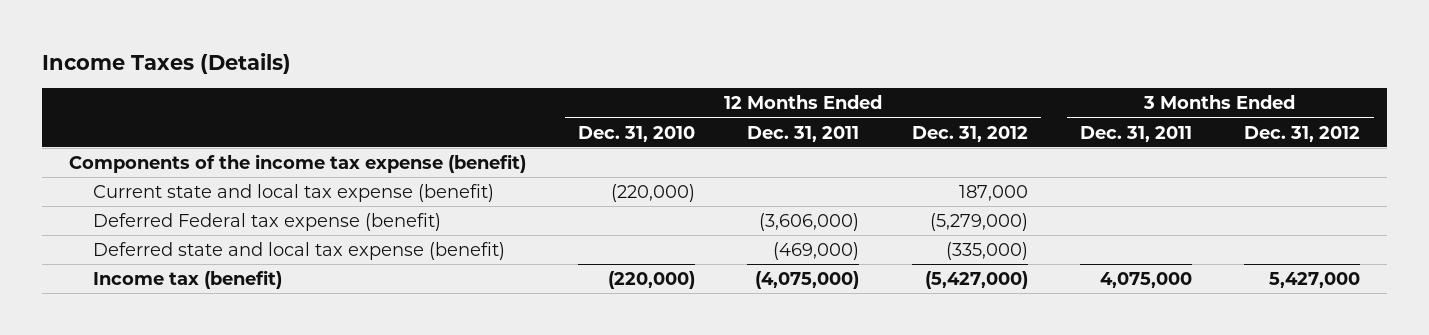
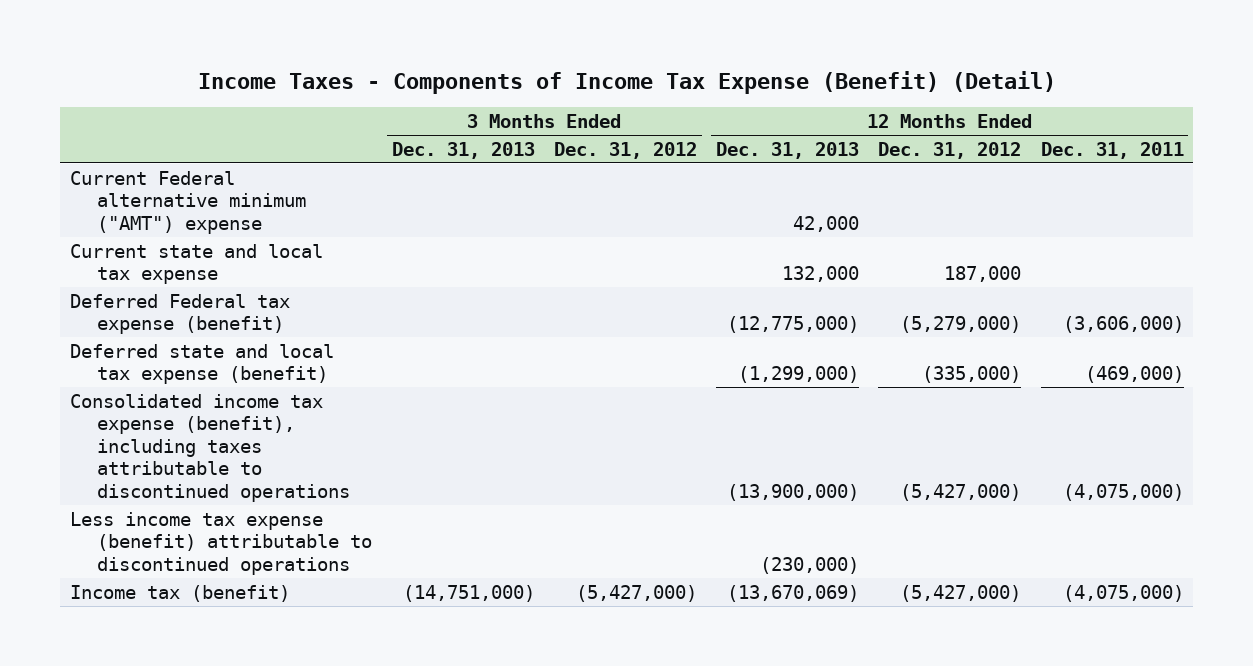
[42,53,292,75] Income Taxes (Details) -> [197,70,1056,94] Income Taxes - Components of Income Tax Expense (Benefit) (Detail)
[577,125,695,142] Dec. 31, 2010 -> none
[1080,125,1193,142] Dec. 31, 2011 -> none
none -> [391,141,535,159] Dec. 31, 2013
none -> [716,141,860,159] Dec. 31, 2013
[68,153,526,173] Components of the income tax expense (benefit) -> none
none -> [69,170,307,234] Current Federal alternative minimum ("AMT") expense
[92,183,494,202] Current state and local tax expense (benefit) -> [69,243,323,285] Current state and local tax expense
none -> [69,393,351,502] Consolidated income tax expense (benefit), including taxes attributable to discontinued operations
none -> [69,511,373,575] Less income tax expense (benefit) attributable to discontinued operations
[1269,271,1361,288] 5,427,000 -> [575,584,697,602] (5,427,000)

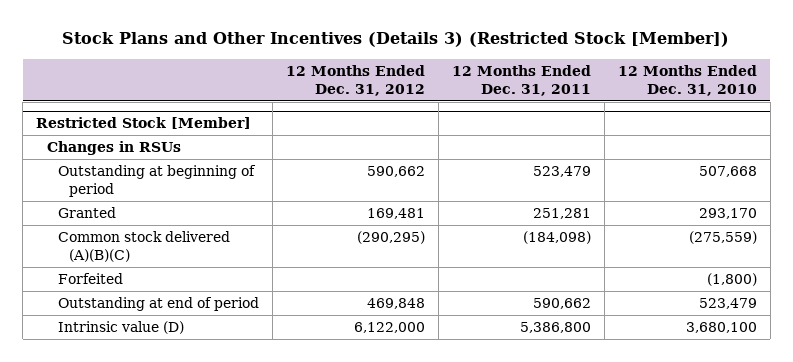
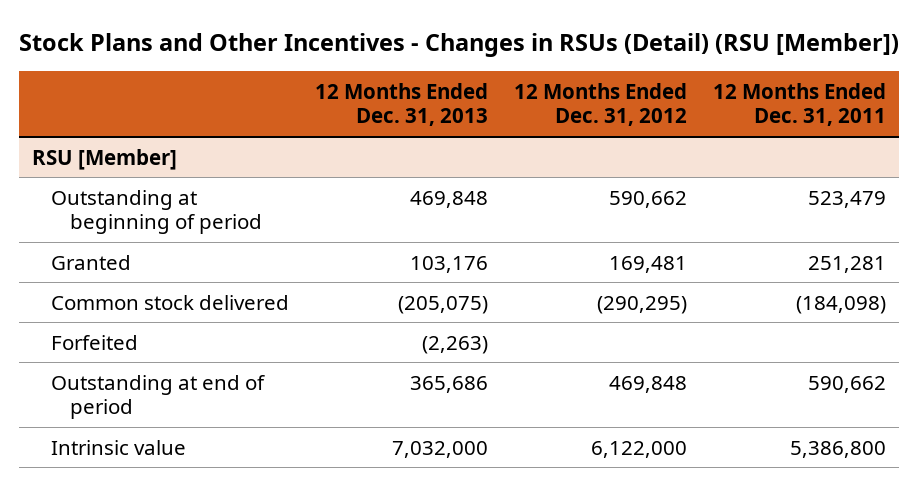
[62,32,730,48] Stock Plans and Other Incentives (Details 3) (Restricted Stock [Member]) -> [18,32,899,57] Stock Plans and Other Incentives - Changes in RSUs (Detail) (RSU [Member])
[617,64,757,97] 12 Months Ended Dec. 31, 2010 -> none
none -> [314,82,488,127] 12 Months Ended Dec. 31, 2013
[36,117,252,130] Restricted Stock [Member] -> none
[47,141,182,156] Changes in RSUs -> none
none -> [31,148,177,170] RSU [Member]
[58,231,231,263] Common stock delivered (A)(B)(C) -> [50,294,289,310] Common stock delivered
[58,321,185,335] Intrinsic value (D) -> [50,439,186,455] Intrinsic value

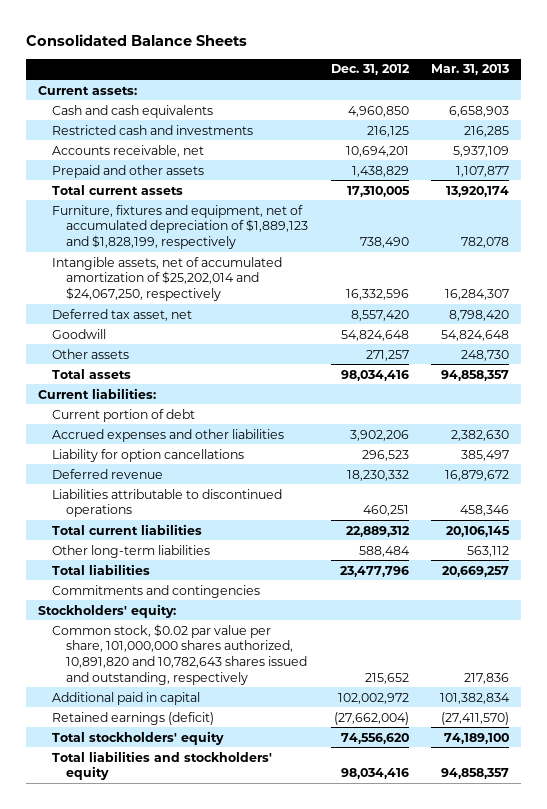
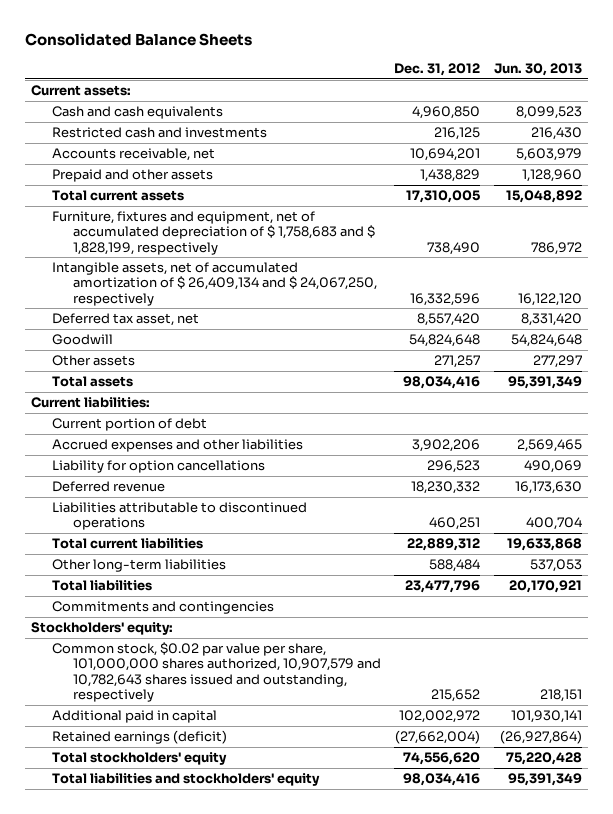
[431,64,510,76] Mar. 31, 2013 -> none
none -> [493,63,582,77] Jun. 30, 2013
[51,204,308,249] Furniture, fixtures and equipment, net of accumulated depreciation of $1,889,123 and $1,828,199, respectively -> [52,211,376,255] Furniture, fixtures and equipment, net of accumulated depreciation of $ 1,758,683 and $ 1,828,199, respectively
[51,256,282,301] Intangible assets, net of accumulated amortization of $25,202,014 and $24,067,250, respectively -> [52,262,378,306] Intangible assets, net of accumulated amortization of $ 26,409,134 and $ 24,067,250, respectively
[51,623,307,685] Common stock, $0.02 par value per share, 101,000,000 shares authorized, 10,891,820 and 10,782,643 shares issued and outstanding, respectively -> [52,642,382,703] Common stock, $0.02 par value per share, 101,000,000 shares authorized, 10,907,579 and 10,782,643 shares issued and outstanding, respectively

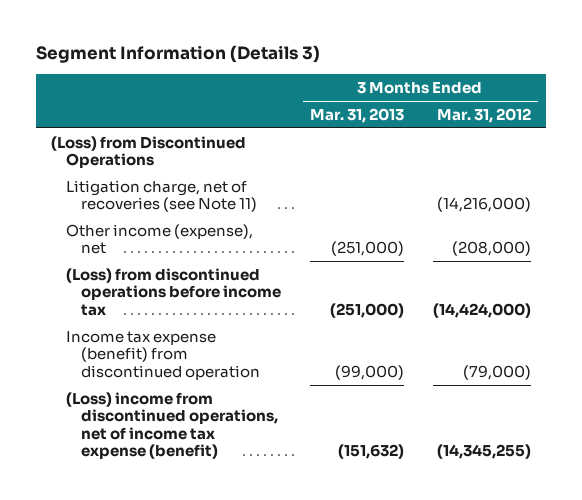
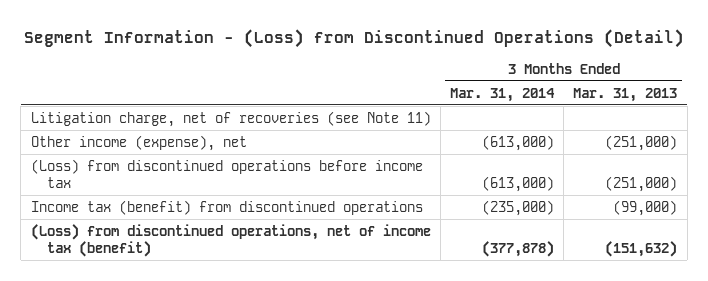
[36,45,321,64] Segment Information (Details 3) -> [24,28,685,48] Segment Information - (Loss) from Discontinued Operations (Detail)
[437,107,532,123] Mar. 31, 2012 -> none
none -> [450,87,556,102] Mar. 31, 2014
[50,135,246,169] (Loss) from Discontinued Operations -> none
[65,330,260,380] Income tax expense (benefit) from discontinued operation -> [30,199,423,215] Income tax (benefit) from discontinued operations
[65,391,278,460] (Loss) income from discontinued operations, net of income tax expense (benefit) -> [30,223,431,258] (Loss) from discontinued operations, net of income tax (benefit)

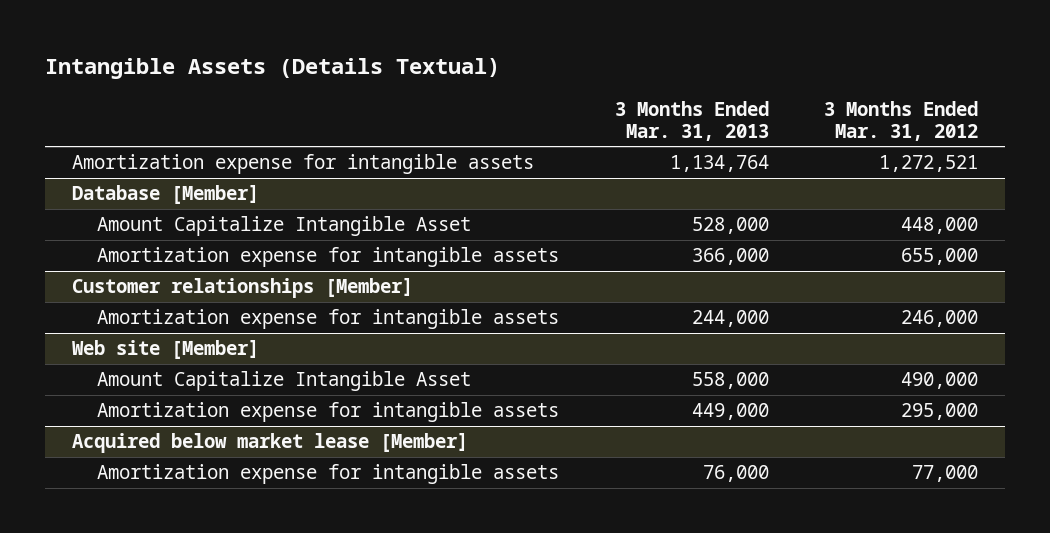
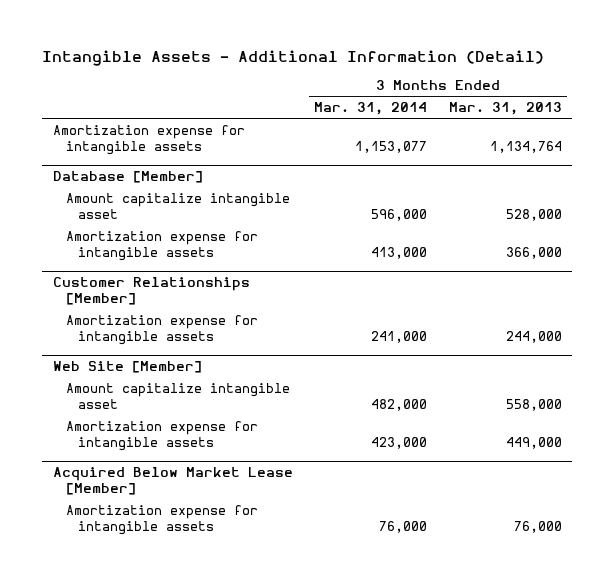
[44,58,500,80] Intangible Assets (Details Textual) -> [42,49,545,66] Intangible Assets - Additional Information (Detail)
[823,100,978,141] 3 Months Ended Mar. 31, 2012 -> none
none -> [314,102,428,116] Mar. 31, 2014
[97,216,472,237] Amount Capitalize Intangible Asset -> [65,192,290,220] Amount capitalize intangible asset
[72,278,414,299] Customer relationships [Member] -> [52,276,250,306] Customer Relationships [Member]
[72,340,260,360] Web site [Member] -> [52,360,202,373] Web Site [Member]
[97,371,472,392] Amount Capitalize Intangible Asset -> [65,382,290,410] Amount capitalize intangible asset
[72,433,469,454] Acquired below market lease [Member] -> [52,466,293,496] Acquired Below Market Lease [Member]

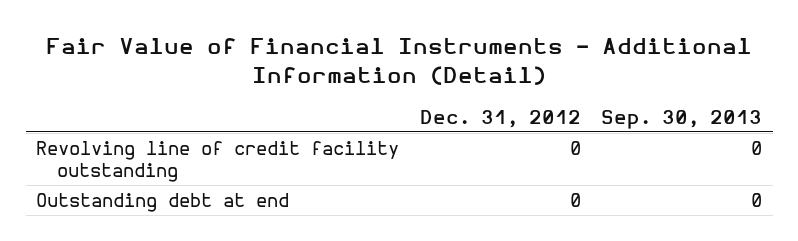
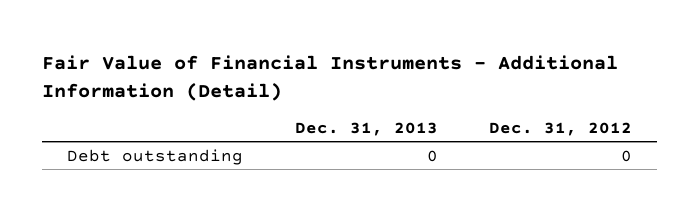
[601,109,763,129] Sep. 30, 2013 -> none
none -> [294,122,438,137] Dec. 31, 2013
[35,141,399,183] Revolving line of credit facility outstanding -> none
[35,193,289,213] Outstanding debt at end -> [67,148,244,165] Debt outstanding

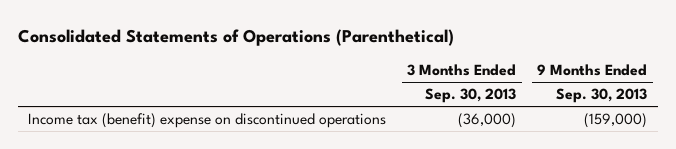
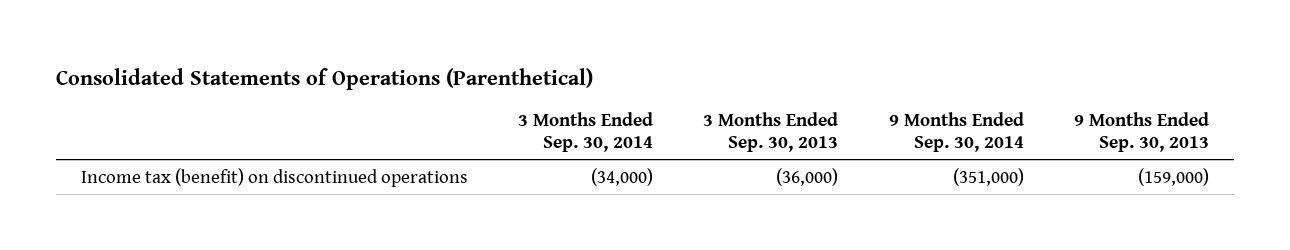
none -> [518,112,654,153] 3 Months Ended Sep. 30, 2014
none -> [888,112,1024,153] 9 Months Ended Sep. 30, 2014
[28,113,387,129] Income tax (benefit) expense on discontinued operations -> [81,167,469,187] Income tax (benefit) on discontinued operations

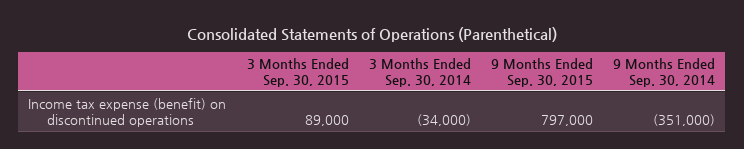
[703,112,839,153] 3 Months Ended Sep. 30, 2013 -> none
[1073,112,1209,153] 9 Months Ended Sep. 30, 2013 -> none
none -> [246,57,349,87] 3 Months Ended Sep. 30, 2015
none -> [490,57,593,87] 9 Months Ended Sep. 30, 2015
[81,167,469,187] Income tax (benefit) on discontinued operations -> [28,98,227,128] Income tax expense (benefit) on discontinued operations

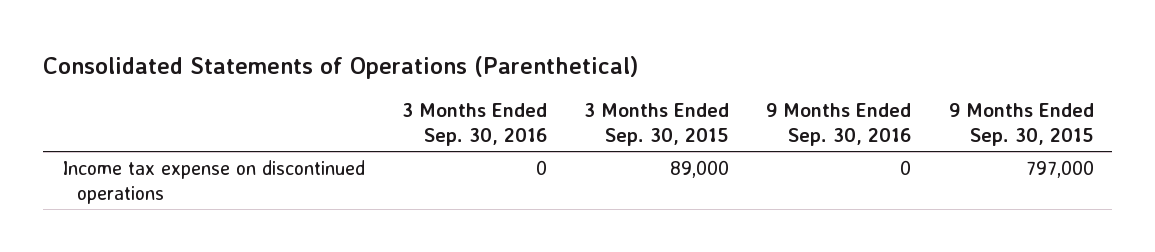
[368,57,471,87] 3 Months Ended Sep. 30, 2014 -> none
[613,57,716,87] 9 Months Ended Sep. 30, 2014 -> none
none -> [401,103,547,147] 3 Months Ended Sep. 30, 2016
none -> [766,103,912,147] 9 Months Ended Sep. 30, 2016
[28,98,227,128] Income tax expense (benefit) on discontinued operations -> [61,159,365,204] Income tax expense on discontinued operations

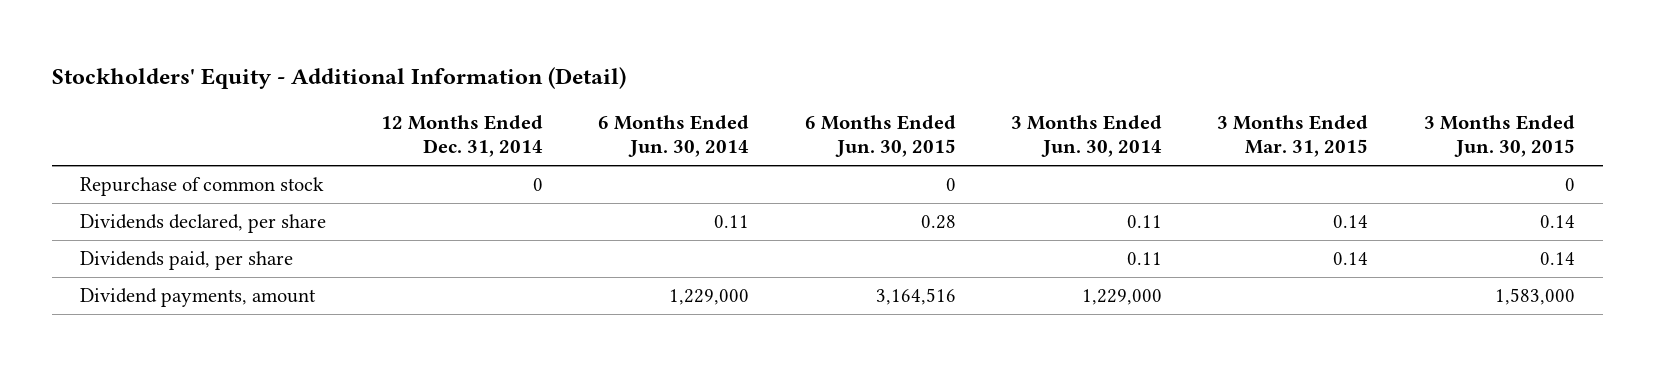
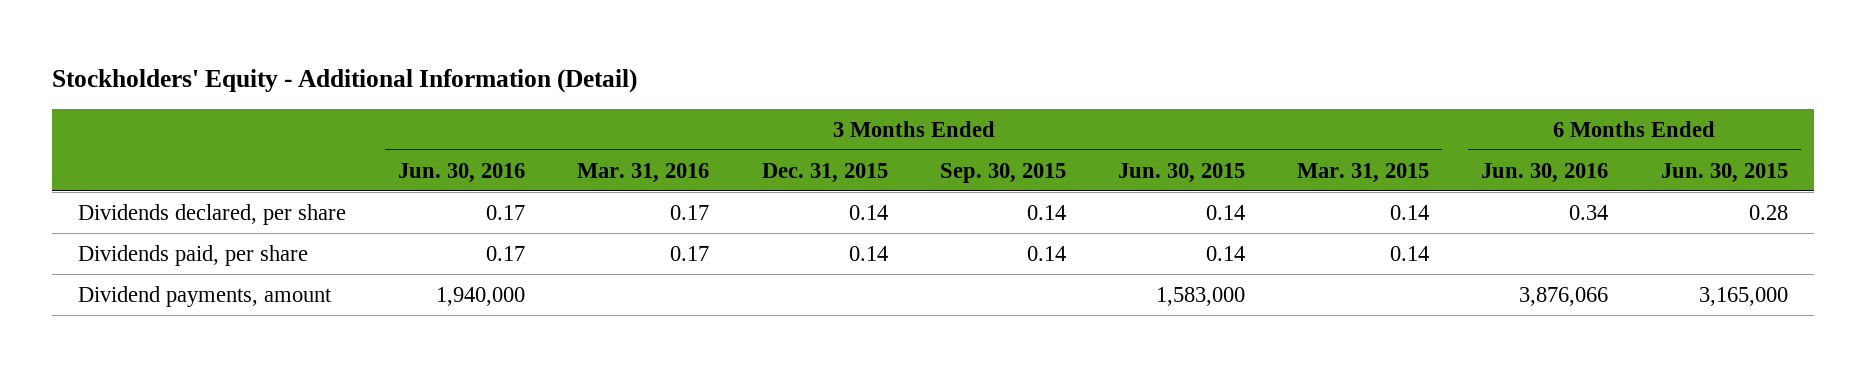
[381,115,544,158] 12 Months Ended Dec. 31, 2014 -> none
[598,115,750,158] 6 Months Ended Jun. 30, 2014 -> none
[1011,115,1163,158] 3 Months Ended Jun. 30, 2014 -> none
none -> [398,162,526,183] Jun. 30, 2016
none -> [577,162,710,183] Mar. 31, 2016
none -> [761,162,888,183] Dec. 31, 2015
none -> [939,162,1066,183] Sep. 30, 2015
none -> [1481,162,1609,183] Jun. 30, 2016
[79,177,324,197] Repurchase of common stock -> none
[875,288,956,306] 3,164,516 -> [1698,286,1788,306] 3,165,000

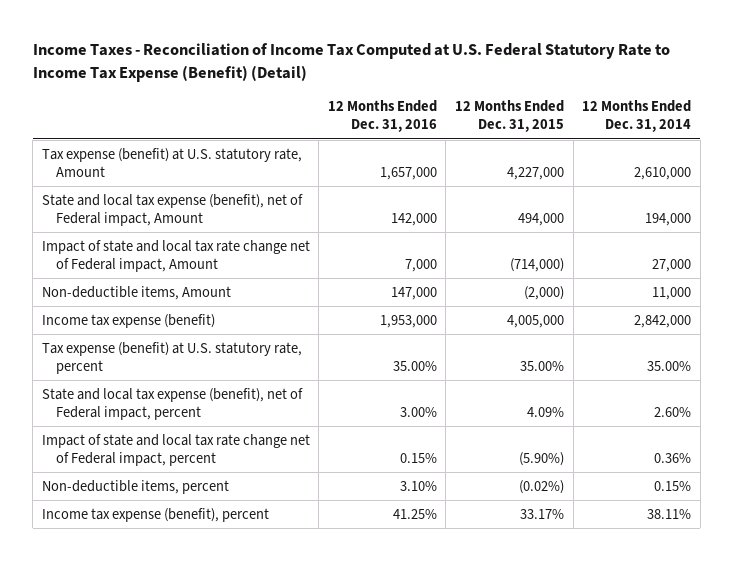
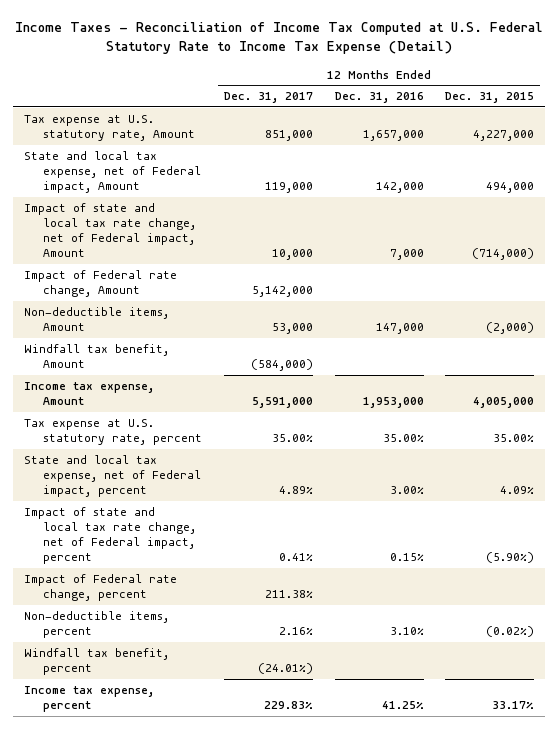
[32,43,670,82] Income Taxes - Reconciliation of Income Tax Computed at U.S. Federal Statutory Rate to Income Tax Expense (Benefit) (Detail) -> [15,22,544,55] Income Taxes - Reconciliation of Income Tax Computed at U.S. Federal Statutory Rate to Income Tax Expense (Detail)
[582,100,692,133] 12 Months Ended Dec. 31, 2014 -> none
none -> [223,92,313,104] Dec. 31, 2017
[41,148,302,177] Tax expense (benefit) at U.S. statutory rate, Amount -> [24,115,196,142] Tax expense at U.S. statutory rate, Amount
[41,194,303,226] State and local tax expense (benefit), net of Federal impact, Amount -> [24,151,202,193] State and local tax expense, net of Federal impact, Amount
[41,240,310,272] Impact of state and local tax rate change net of Federal impact, Amount -> [24,203,197,257] Impact of state and local tax rate change, net of Federal impact, Amount
none -> [24,270,178,298] Impact of Federal rate change, Amount
none -> [24,344,170,369] Windfall tax benefit, Amount
[41,314,215,329] Income tax expense (benefit) -> [24,382,155,406] Income tax expense, Amount
[41,342,302,374] Tax expense (benefit) at U.S. statutory rate, percent -> [24,419,203,446] Tax expense at U.S. statutory rate, percent
[41,388,303,420] State and local tax expense (benefit), net of Federal impact, percent -> [24,455,202,497] State and local tax expense, net of Federal impact, percent
[41,434,310,466] Impact of state and local tax rate change net of Federal impact, percent -> [24,507,197,564] Impact of state and local tax rate change, net of Federal impact, percent
none -> [24,574,178,602] Impact of Federal rate change, percent
none -> [24,648,170,676] Windfall tax benefit, percent
[41,508,269,523] Income tax expense (benefit), percent -> [24,686,155,713] Income tax expense, percent

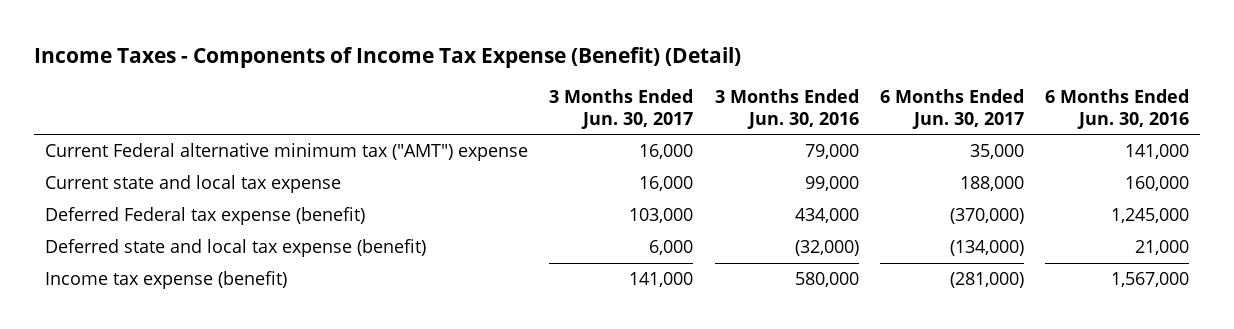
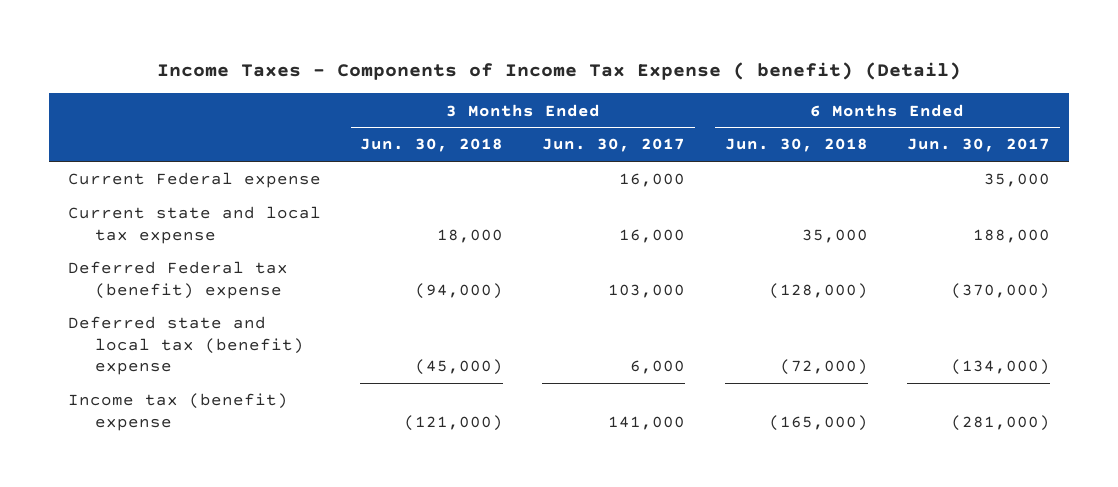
[34,46,742,68] Income Taxes - Components of Income Tax Expense (Benefit) (Detail) -> [156,61,961,80] Income Taxes - Components of Income Tax Expense ( benefit) (Detail)
[714,89,859,130] 3 Months Ended Jun. 30, 2016 -> none
[1045,89,1190,130] 6 Months Ended Jun. 30, 2016 -> none
none -> [360,138,504,153] Jun. 30, 2018
none -> [724,138,868,153] Jun. 30, 2018
[44,143,528,162] Current Federal alternative minimum tax ("AMT") expense -> [68,172,322,189] Current Federal expense
[44,207,365,226] Deferred Federal tax expense (benefit) -> [68,261,289,299] Deferred Federal tax (benefit) expense
[44,239,426,258] Deferred state and local tax expense (benefit) -> [68,316,304,376] Deferred state and local tax (benefit) expense
[44,271,287,290] Income tax expense (benefit) -> [68,393,289,431] Income tax (benefit) expense

